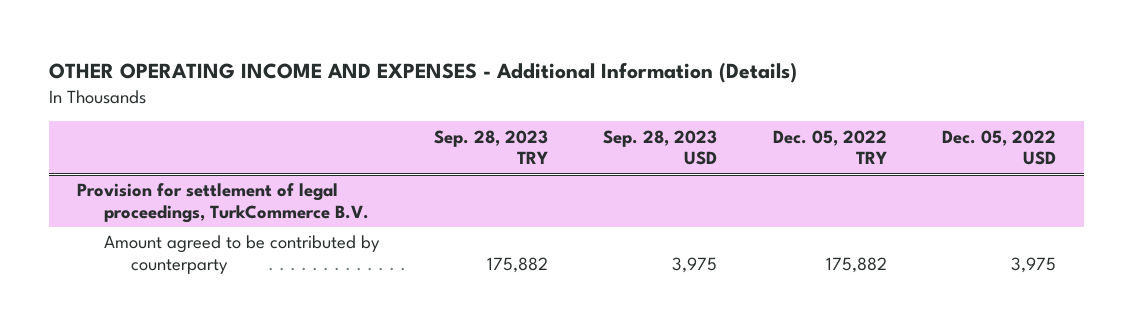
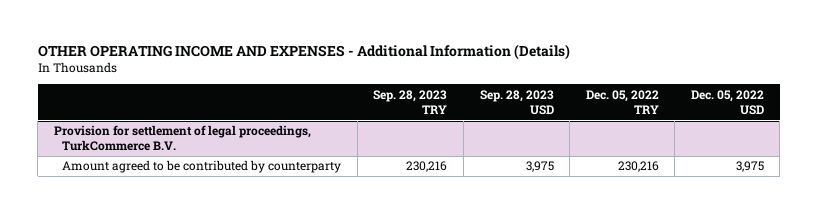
[487,256,549,273] 175,882 -> [406,161,448,173] 230,216
[825,256,887,273] 175,882 -> [617,161,659,173] 230,216

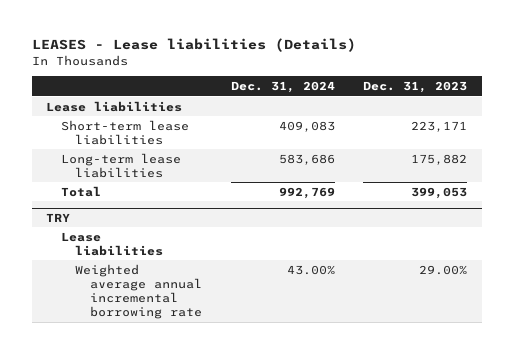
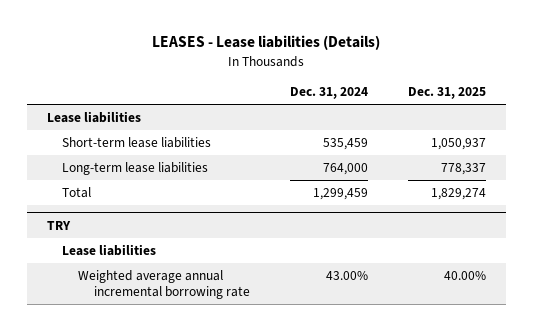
[363,81,468,94] Dec. 31, 2023 -> none
none -> [408,87,487,100] Dec. 31, 2025
[278,120,335,132] 409,083 -> [323,138,369,151] 535,459
[278,153,335,165] 583,686 -> [323,163,369,176] 764,000
[278,186,335,199] 992,769 -> [313,188,369,201] 1,299,459

